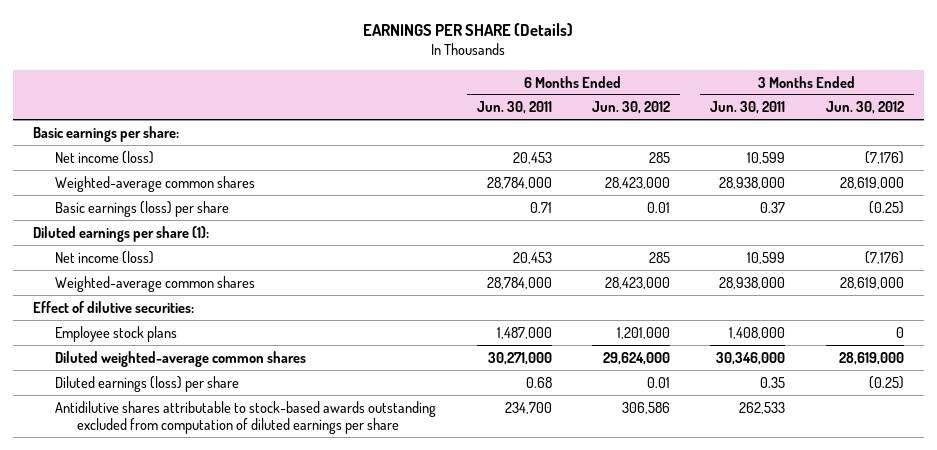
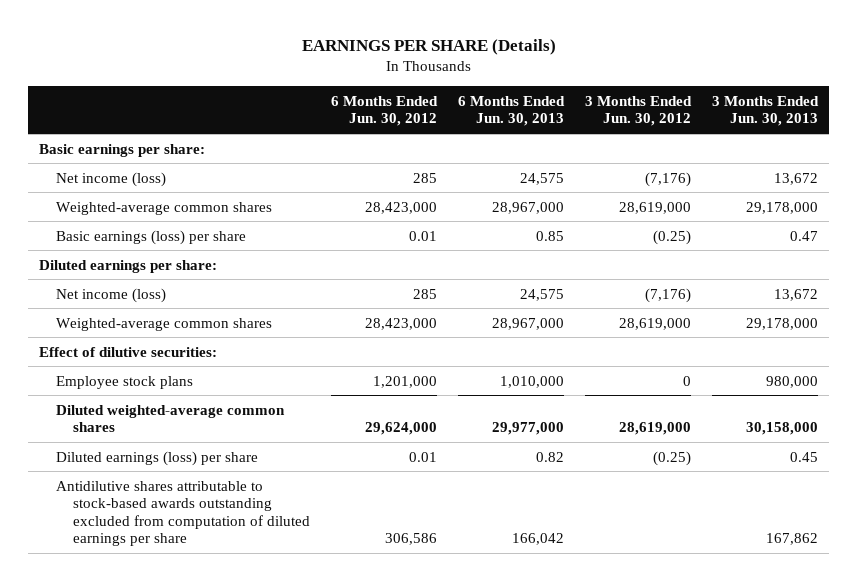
[476,101,552,115] Jun. 30, 2011 -> none
[710,101,786,115] Jun. 30, 2011 -> none
none -> [458,95,566,127] 6 Months Ended Jun. 30, 2013
none -> [712,95,820,127] 3 Months Ended Jun. 30, 2013
[33,225,210,242] Diluted earnings per share (1): -> [38,259,217,273] Diluted earnings per share:

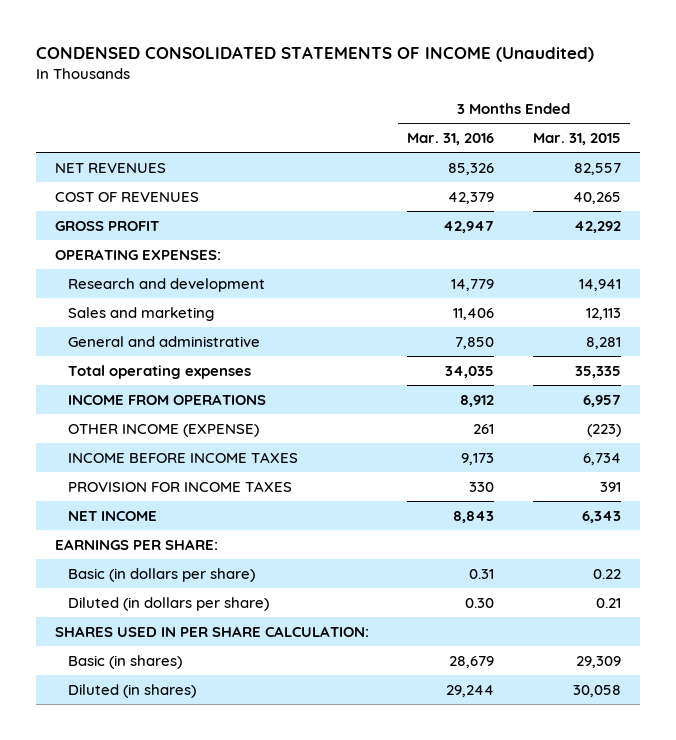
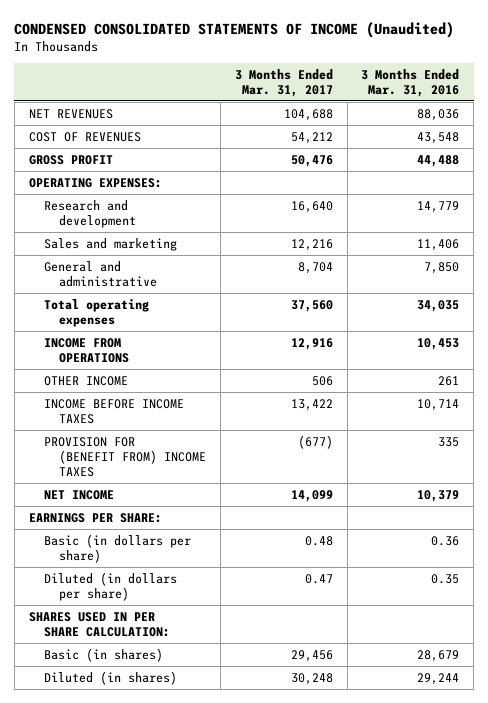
[532,133,621,146] Mar. 31, 2015 -> none
none -> [234,68,333,97] 3 Months Ended Mar. 31, 2017
[448,162,495,175] 85,326 -> [417,108,460,121] 88,036
[448,191,495,204] 42,379 -> [417,131,460,144] 43,548
[443,220,495,233] 42,947 -> [417,154,460,167] 44,488
[460,394,495,407] 8,912 -> [417,337,460,350] 10,453
[68,423,260,437] OTHER INCOME (EXPENSE) -> [43,375,128,386] OTHER INCOME
[461,452,495,465] 9,173 -> [417,398,460,411] 10,714
[68,480,293,492] PROVISION FOR INCOME TAXES -> [43,436,206,477] PROVISION FOR (BENEFIT FROM) INCOME TAXES
[469,481,495,492] 330 -> [438,436,460,447] 335
[453,510,495,523] 8,843 -> [417,489,460,502] 10,379
[469,568,495,579] 0.31 -> [431,535,460,546] 0.36
[465,597,495,608] 0.30 -> [431,573,460,584] 0.35

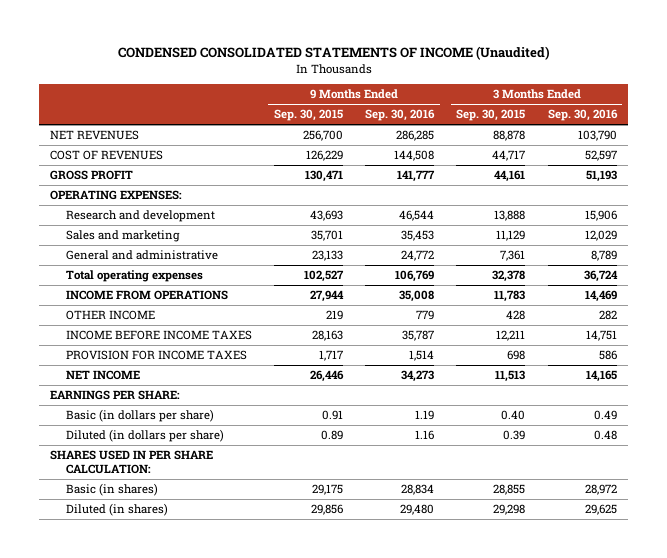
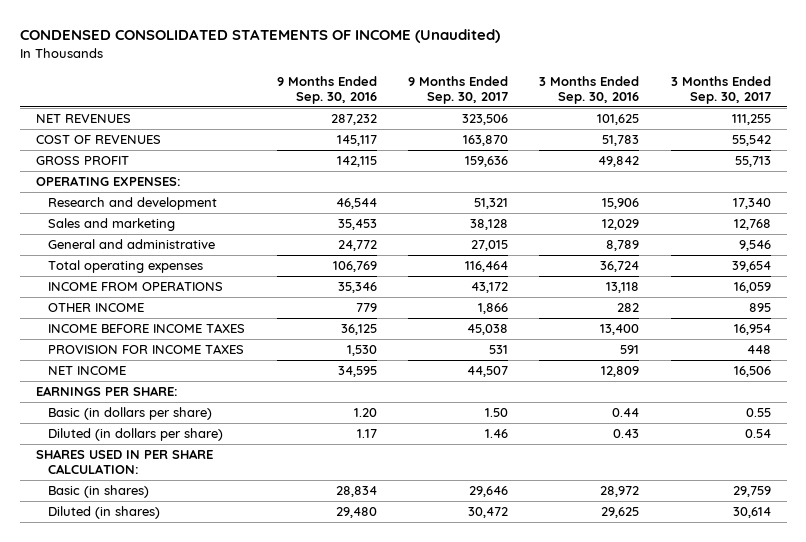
[274,109,344,122] Sep. 30, 2015 -> none
[456,109,526,122] Sep. 30, 2015 -> none
none -> [407,75,508,105] 9 Months Ended Sep. 30, 2017
none -> [670,75,771,105] 3 Months Ended Sep. 30, 2017
[396,130,435,142] 286,285 -> [330,113,377,125] 287,232
[577,130,617,142] 103,790 -> [597,113,640,125] 101,625
[394,150,435,162] 144,508 -> [336,134,377,146] 145,117
[584,150,617,162] 52,597 -> [602,134,640,146] 51,783
[397,170,436,183] 141,777 -> [336,155,377,167] 142,115
[585,170,617,183] 51,193 -> [598,155,640,167] 49,842
[399,290,435,303] 35,008 -> [337,281,377,293] 35,346
[584,290,617,303] 14,469 -> [606,281,640,293] 13,118
[402,330,435,342] 35,787 -> [340,323,377,335] 36,125
[585,330,617,342] 14,751 -> [600,323,640,335] 13,400
[409,350,435,362] 1,514 -> [346,344,377,356] 1,530
[598,350,617,361] 586 -> [620,344,640,354] 591
[401,370,435,383] 34,273 -> [337,365,377,377] 34,595
[585,370,617,383] 14,165 -> [601,365,640,377] 12,809
[415,410,435,421] 1.19 -> [353,407,377,417] 1.20
[593,410,617,421] 0.49 -> [612,407,640,417] 0.44
[415,430,435,441] 1.16 -> [356,428,377,438] 1.17
[593,430,617,441] 0.48 -> [613,428,640,438] 0.43

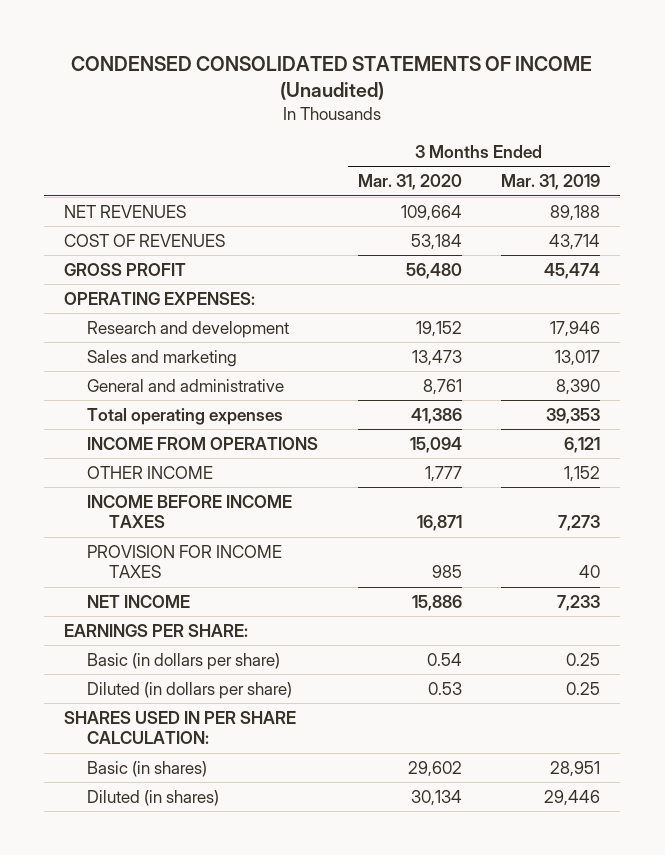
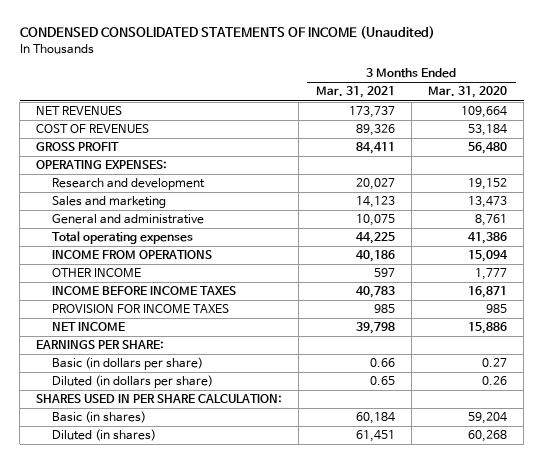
[501,174,601,191] Mar. 31, 2019 -> none
none -> [315,86,395,99] Mar. 31, 2021
[426,652,462,666] 0.54 -> [482,358,508,368] 0.27
[427,681,462,695] 0.53 -> [482,376,508,386] 0.26
[407,760,462,777] 29,602 -> [468,412,508,425] 59,204
[410,789,462,806] 30,134 -> [468,430,508,443] 60,268

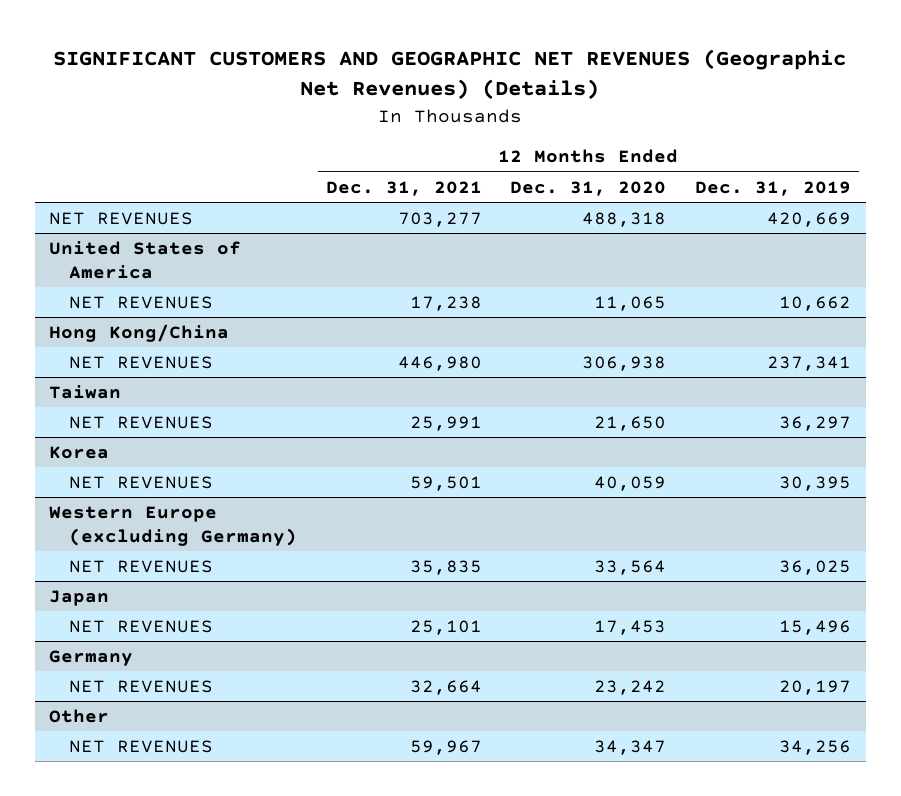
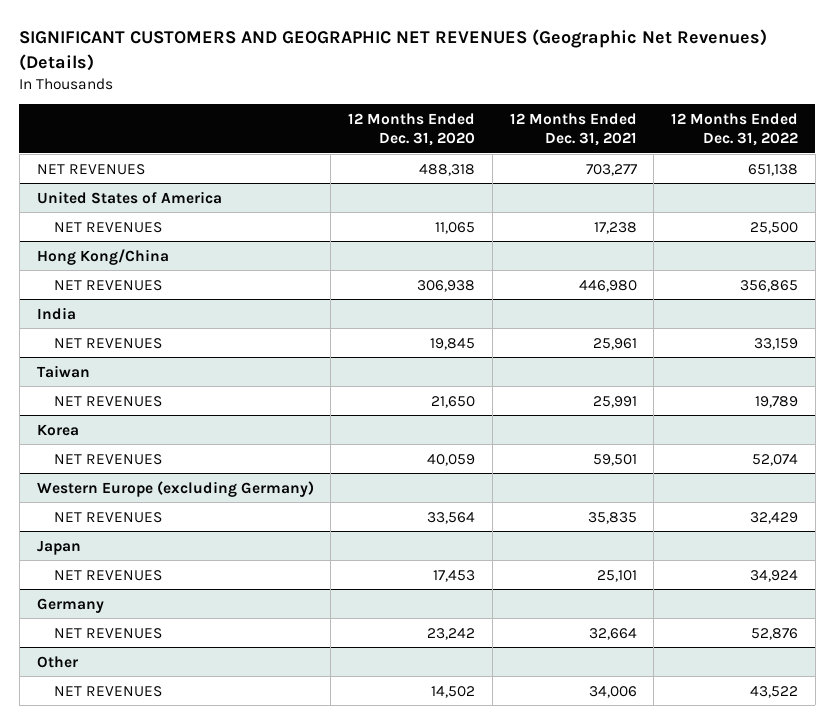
[695,180,852,196] Dec. 31, 2019 -> none
none -> [671,112,799,146] 12 Months Ended Dec. 31, 2022
none -> [36,306,76,320] India
none -> [53,337,162,349] NET REVENUES
[409,739,482,755] 59,967 -> [588,685,637,698] 34,006
[594,739,667,755] 34,347 -> [431,685,476,698] 14,502

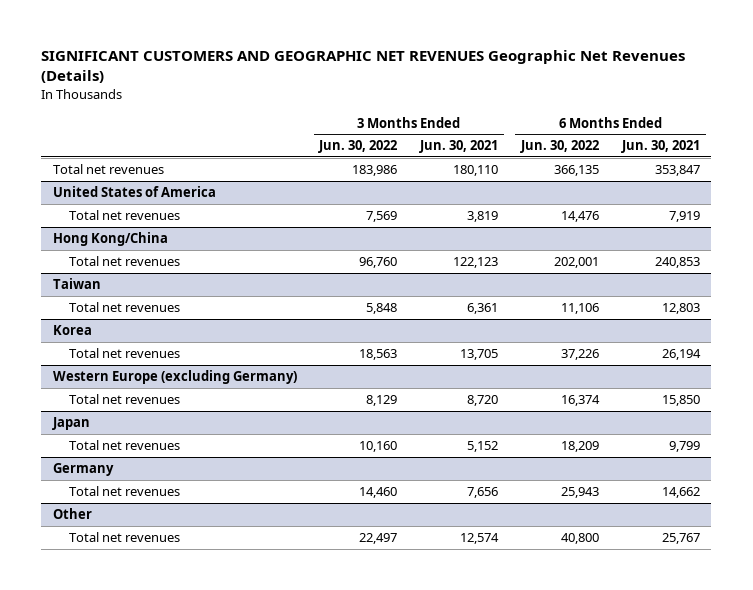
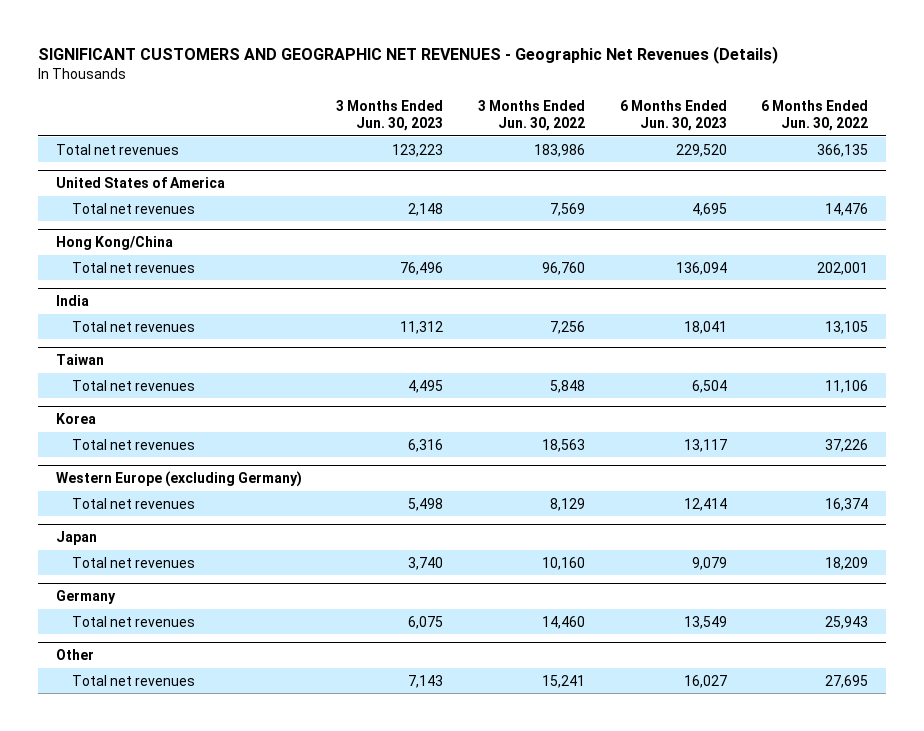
[41,50,686,84] SIGNIFICANT CUSTOMERS AND GEOGRAPHIC NET REVENUES Geographic Net Revenues (Details) -> [38,46,779,65] SIGNIFICANT CUSTOMERS AND GEOGRAPHIC NET REVENUES - Geographic Net Revenues (Details)
[419,140,499,154] Jun. 30, 2021 -> none
[621,140,701,154] Jun. 30, 2021 -> none
none -> [336,100,444,131] 3 Months Ended Jun. 30, 2023
none -> [619,100,727,131] 6 Months Ended Jun. 30, 2023
none -> [55,295,89,307] India
none -> [72,320,196,332] Total net revenues
[359,532,398,544] 22,497 -> [542,674,586,688] 15,241
[561,532,600,544] 40,800 -> [825,674,869,688] 27,695

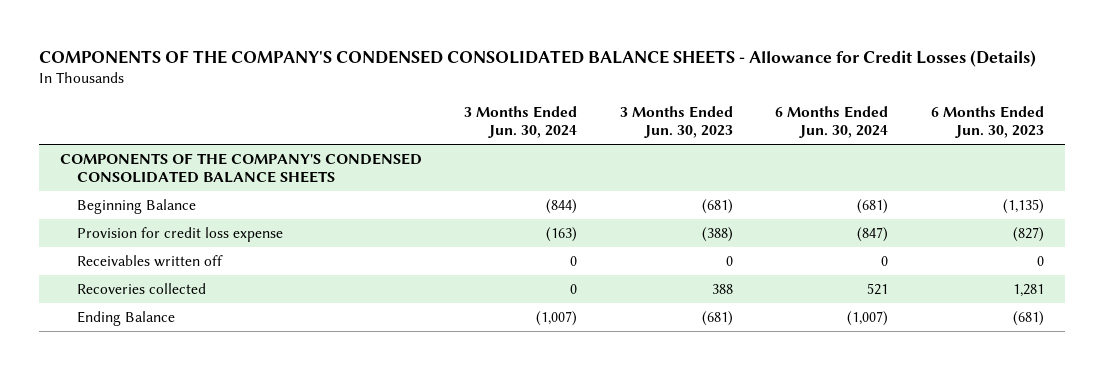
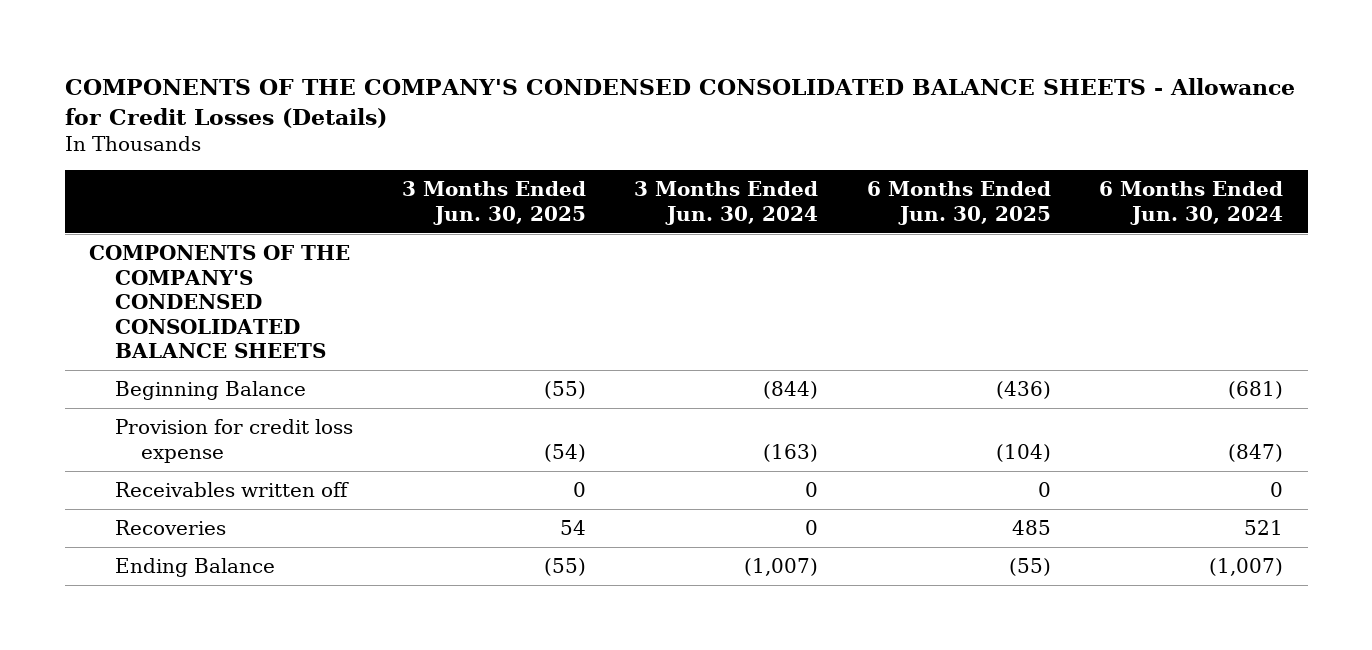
[619,106,733,139] 3 Months Ended Jun. 30, 2023 -> none
[930,106,1044,139] 6 Months Ended Jun. 30, 2023 -> none
none -> [401,181,586,225] 3 Months Ended Jun. 30, 2025
none -> [866,181,1051,225] 6 Months Ended Jun. 30, 2025
[76,282,206,294] Recoveries collected -> [114,520,226,536] Recoveries

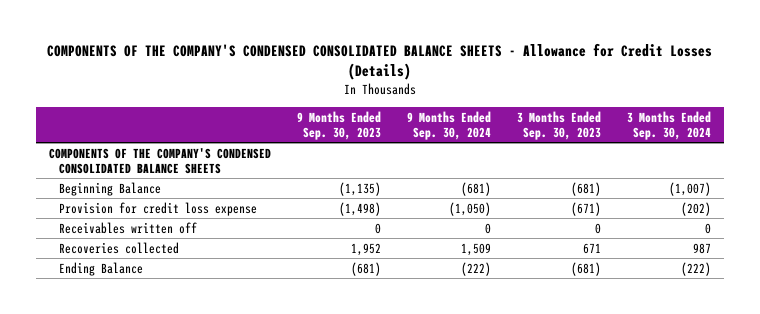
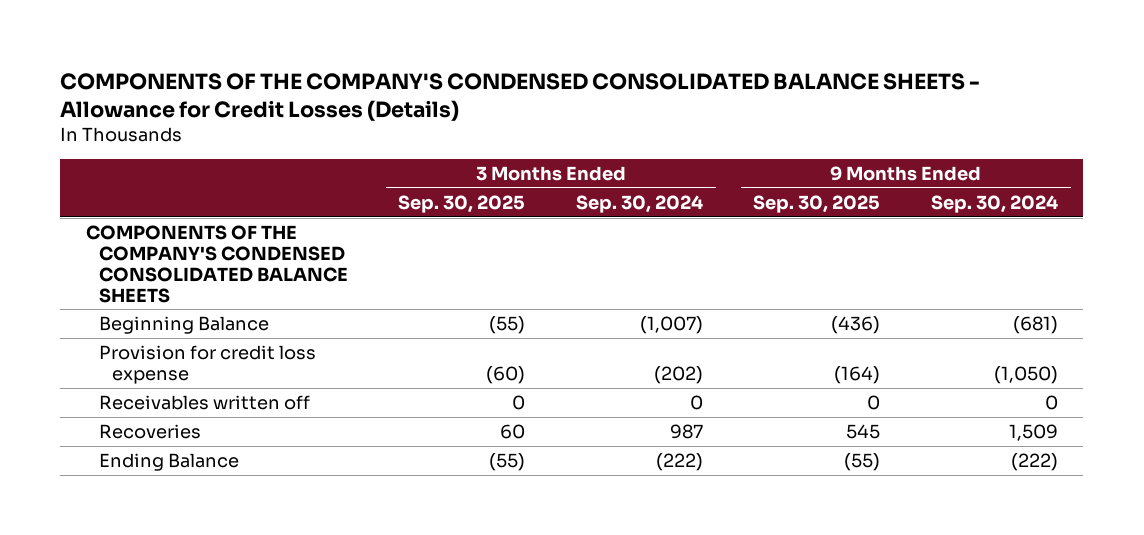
[296,110,381,140] 9 Months Ended Sep. 30, 2023 -> none
[516,110,601,140] 3 Months Ended Sep. 30, 2023 -> none
none -> [398,194,526,213] Sep. 30, 2025
none -> [753,194,881,213] Sep. 30, 2025
[58,241,179,254] Recoveries collected -> [98,423,201,439] Recoveries

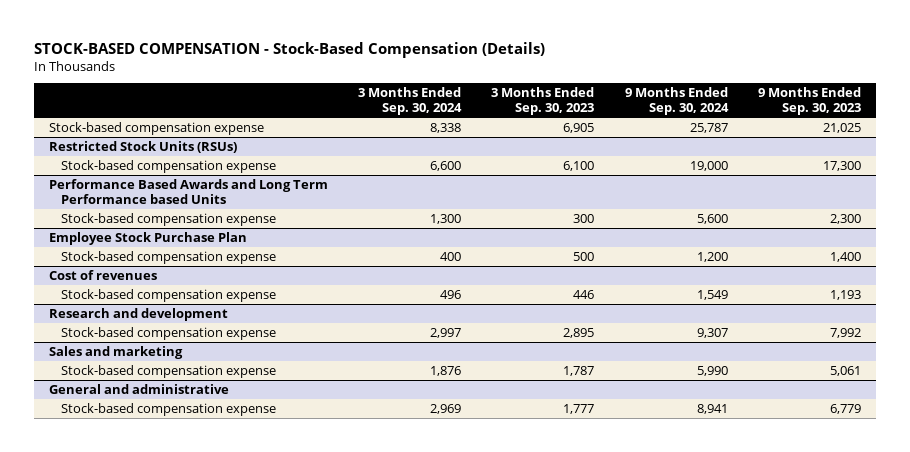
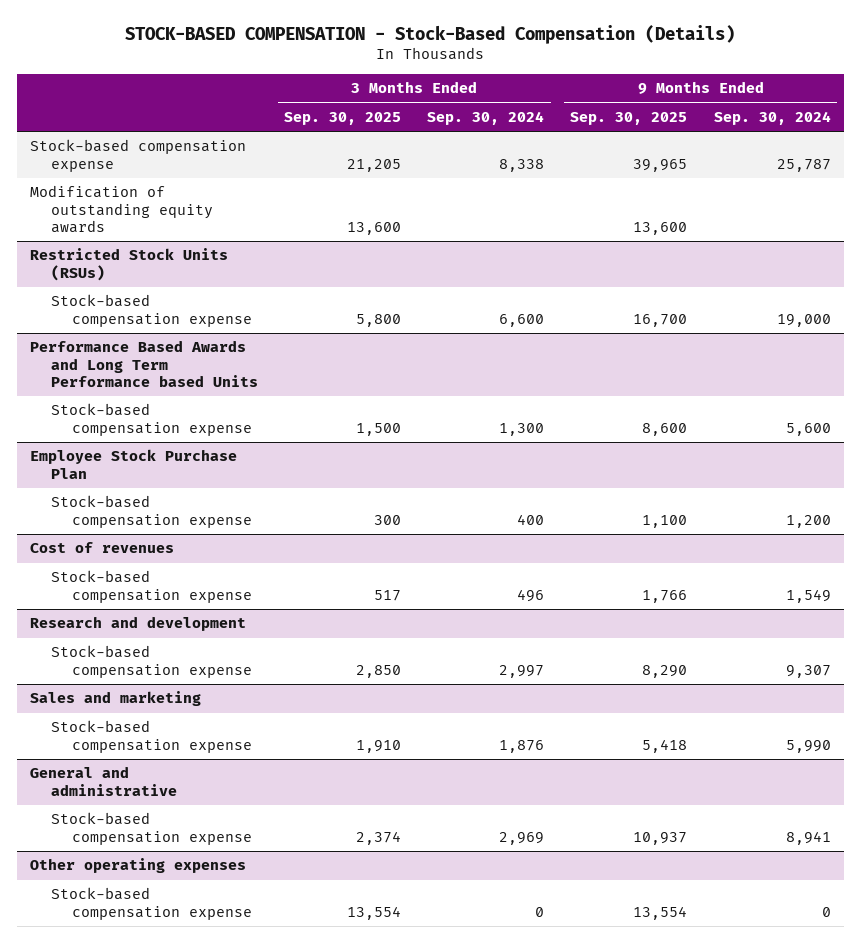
[491,87,595,116] 3 Months Ended Sep. 30, 2023 -> none
[757,87,861,116] 9 Months Ended Sep. 30, 2023 -> none
none -> [284,112,402,126] Sep. 30, 2025
none -> [570,112,688,126] Sep. 30, 2025
none -> [30,185,213,234] Modification of outstanding equity awards
none -> [30,858,247,874] Other operating expenses
none -> [50,887,252,920] Stock-based compensation expense

